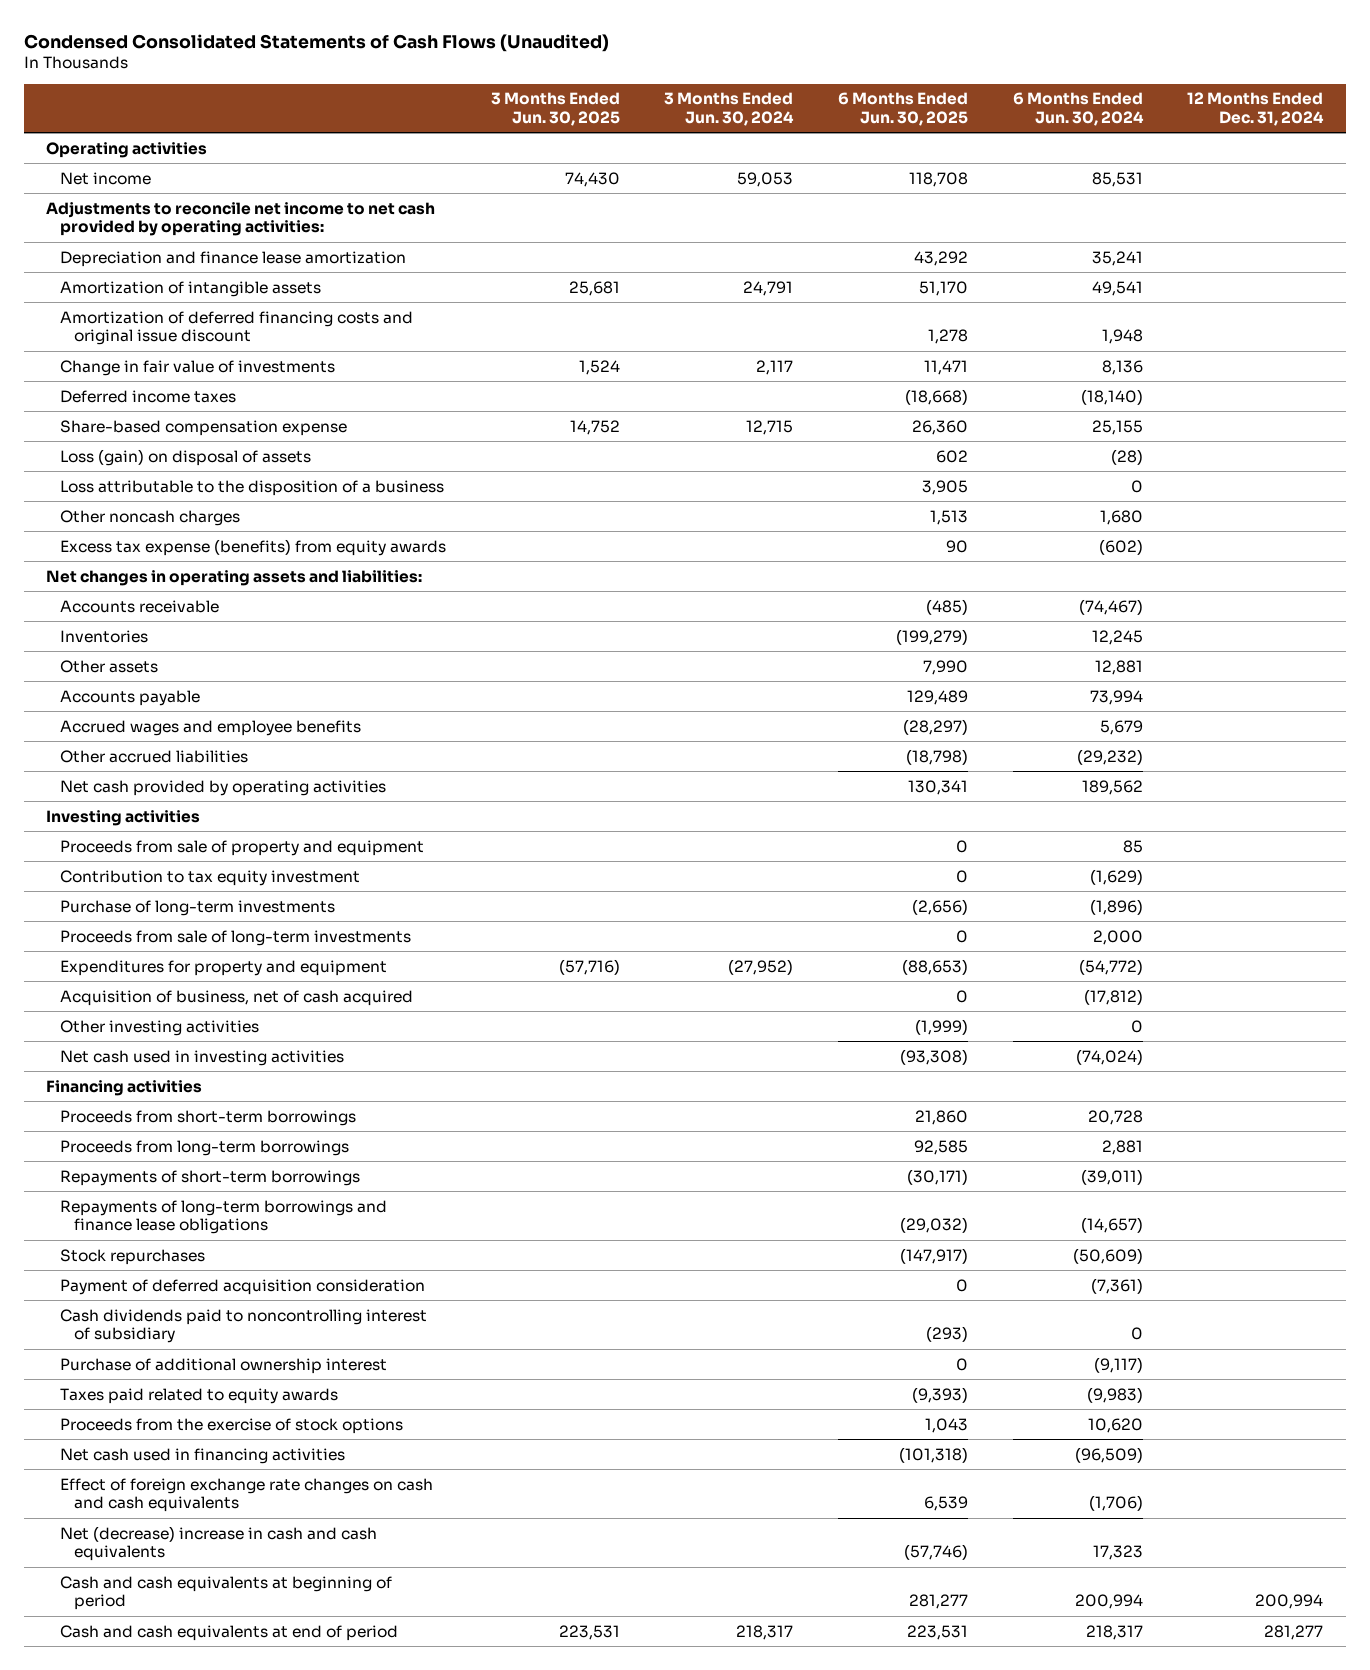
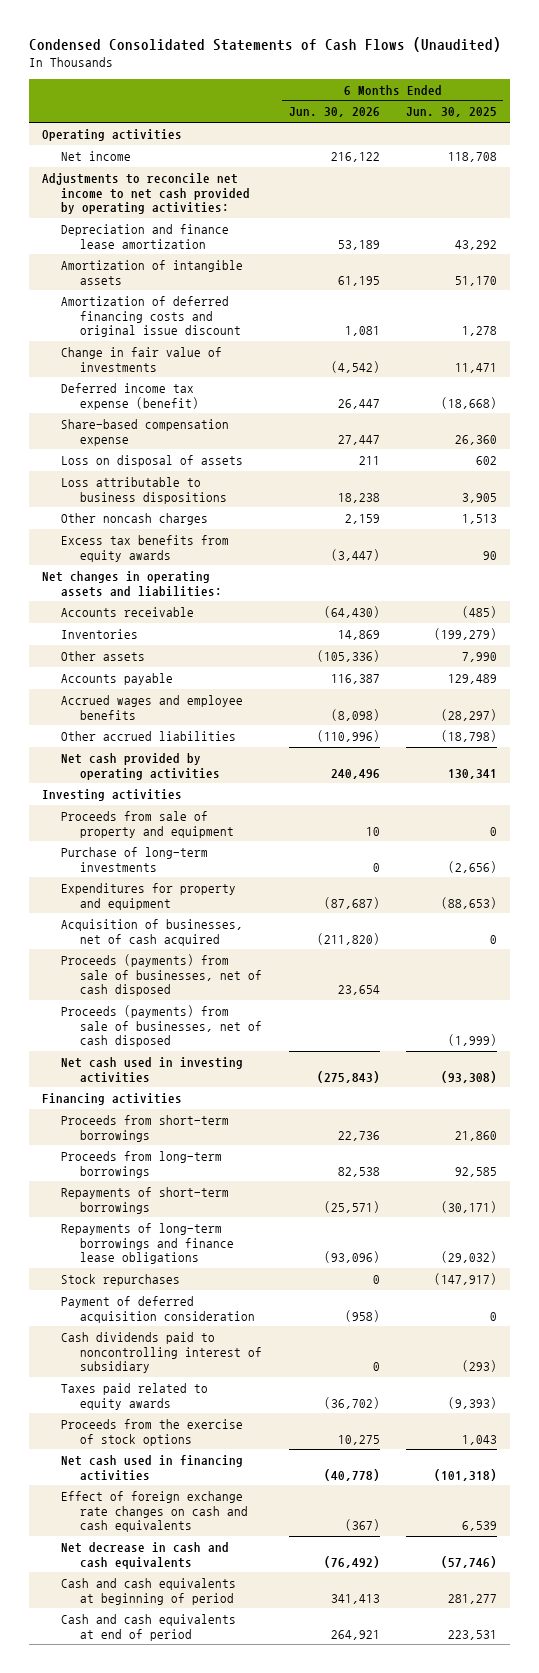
[490,92,620,126] 3 Months Ended Jun. 30, 2025 -> none
[664,92,795,126] 3 Months Ended Jun. 30, 2024 -> none
[1012,92,1144,126] 6 Months Ended Jun. 30, 2024 -> none
[1187,92,1325,126] 12 Months Ended Dec. 31, 2024 -> none
none -> [288,107,380,118] Jun. 30, 2026
[60,389,237,403] Deferred income taxes -> [61,382,200,410] Deferred income tax expense (benefit)
[60,448,312,466] Loss (gain) on disposal of assets -> [61,454,244,467] Loss on disposal of assets
[60,479,445,496] Loss attributable to the disposition of a business -> [61,476,228,504] Loss attributable to business dispositions
[60,538,447,556] Excess tax expense (benefits) from equity awards -> [61,534,230,562] Excess tax benefits from equity awards
[60,869,361,886] Contribution to tax equity investment -> none
[60,929,412,946] Proceeds from sale of long-term investments -> none
[60,989,414,1006] Acquisition of business, net of cash acquired -> [61,918,244,946] Acquisition of businesses, net of cash acquired
none -> [61,953,263,997] Proceeds (payments) from sale of businesses, net of cash disposed
[60,1019,260,1036] Other investing activities -> [61,1004,263,1048] Proceeds (payments) from sale of businesses, net of cash disposed
[60,1357,388,1374] Purchase of additional ownership interest -> none
[60,1525,378,1562] Net (decrease) increase in cash and cash equivalents -> [61,1541,230,1569] Net decrease in cash and cash equivalents

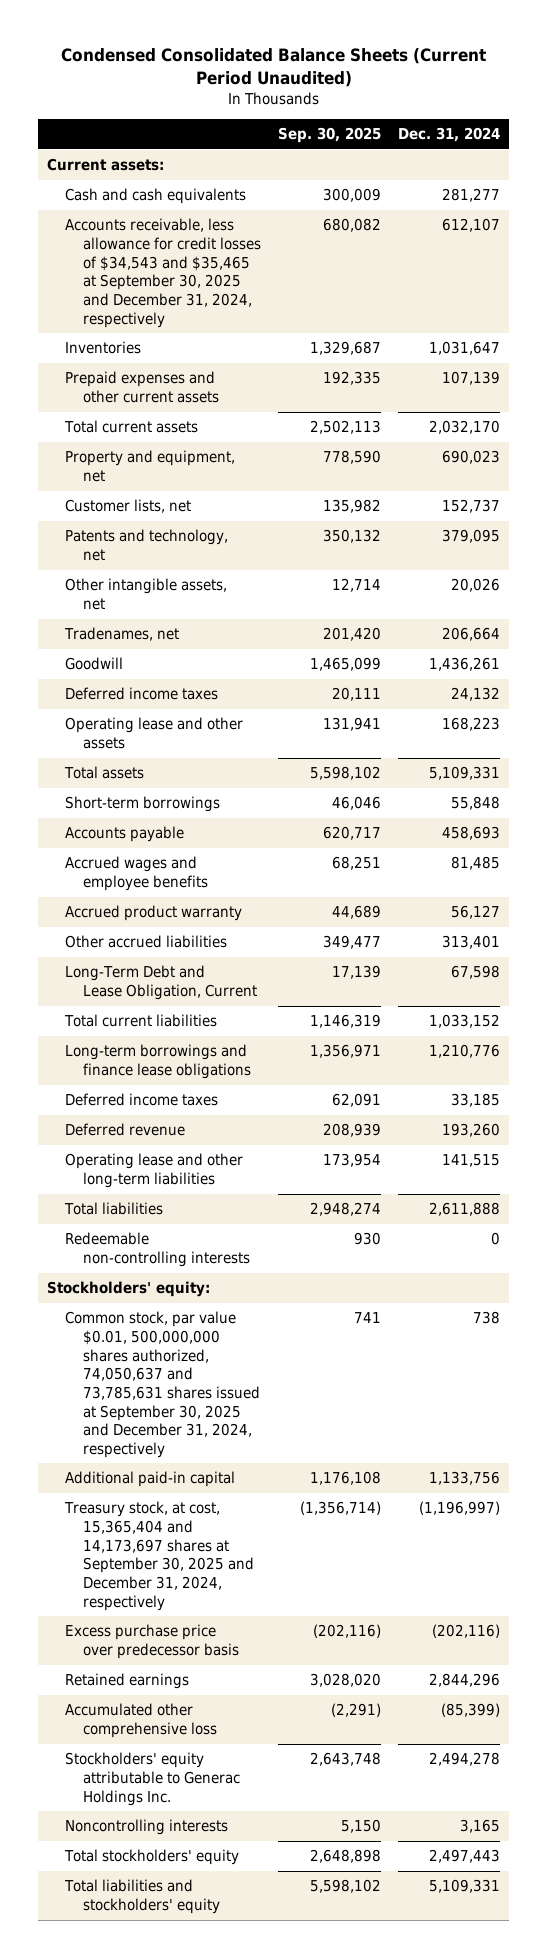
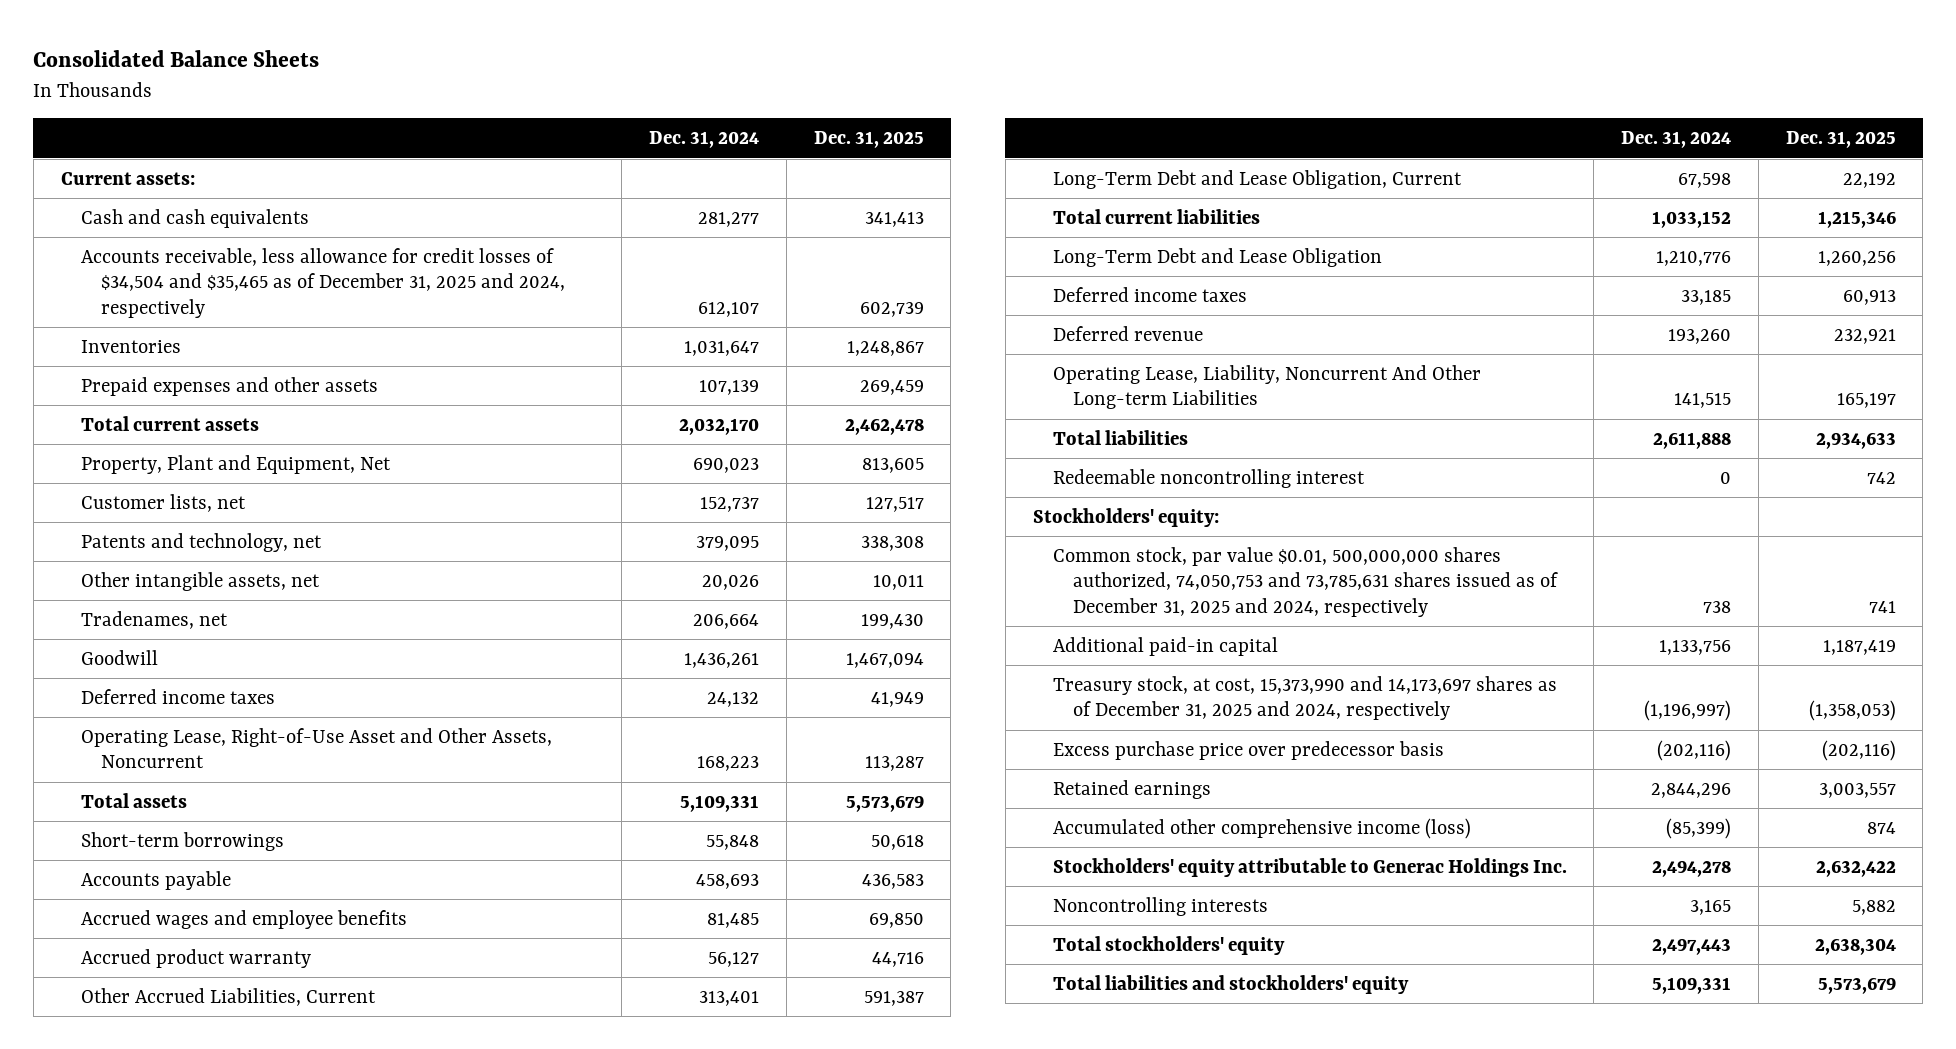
[60,48,486,88] Condensed Consolidated Balance Sheets (Current Period Unaudited) -> [33,50,320,68] Consolidated Balance Sheets
[278,127,382,144] Sep. 30, 2025 -> none
none -> [813,131,924,149] Dec. 31, 2025
[65,218,262,328] Accounts receivable, less allowance for credit losses of $34,543 and $35,465 at September 30, 2025 and December 31, 2024, respectively -> [80,247,565,318] Accounts receivable, less allowance for credit losses of $34,504 and $35,465 as of December 31, 2025 and 2024, respectively
[65,371,220,404] Prepaid expenses and other current assets -> [80,376,378,396] Prepaid expenses and other assets
[65,450,236,483] Property and equipment, net -> [80,454,391,474] Property, Plant and Equipment, Net
[65,717,244,750] Operating lease and other assets -> [80,727,552,769] Operating Lease, Right-of-Use Asset and Other Assets, Noncurrent
[65,935,228,949] Other accrued liabilities -> [80,987,376,1006] Other Accrued Liabilities, Current
[65,1044,252,1080] Long-term borrowings and finance lease obligations -> [1052,247,1382,267] Long-Term Debt and Lease Obligation
[65,1153,244,1189] Operating lease and other long-term liabilities -> [1052,364,1481,410] Operating Lease, Liability, Noncurrent And Other Long-term Liabilities
[65,1232,251,1268] Redeemable non-controlling interests -> [1052,468,1365,488] Redeemable noncontrolling interest
[65,1311,261,1458] Common stock, par value $0.01, 500,000,000 shares authorized, 74,050,637 and 73,785,631 shares issued at September 30, 2025 and December 31, 2024, respectively -> [1052,546,1558,617] Common stock, par value $0.01, 500,000,000 shares authorized, 74,050,753 and 73,785,631 shares issued as of December 31, 2025 and 2024, respectively
[64,1501,255,1611] Treasury stock, at cost, 15,365,404 and 14,173,697 shares at September 30, 2025 and December 31, 2024, respectively -> [1052,675,1557,721] Treasury stock, at cost, 15,373,990 and 14,173,697 shares as of December 31, 2025 and 2024, respectively
[65,1703,218,1739] Accumulated other comprehensive loss -> [1052,817,1471,839] Accumulated other comprehensive income (loss)

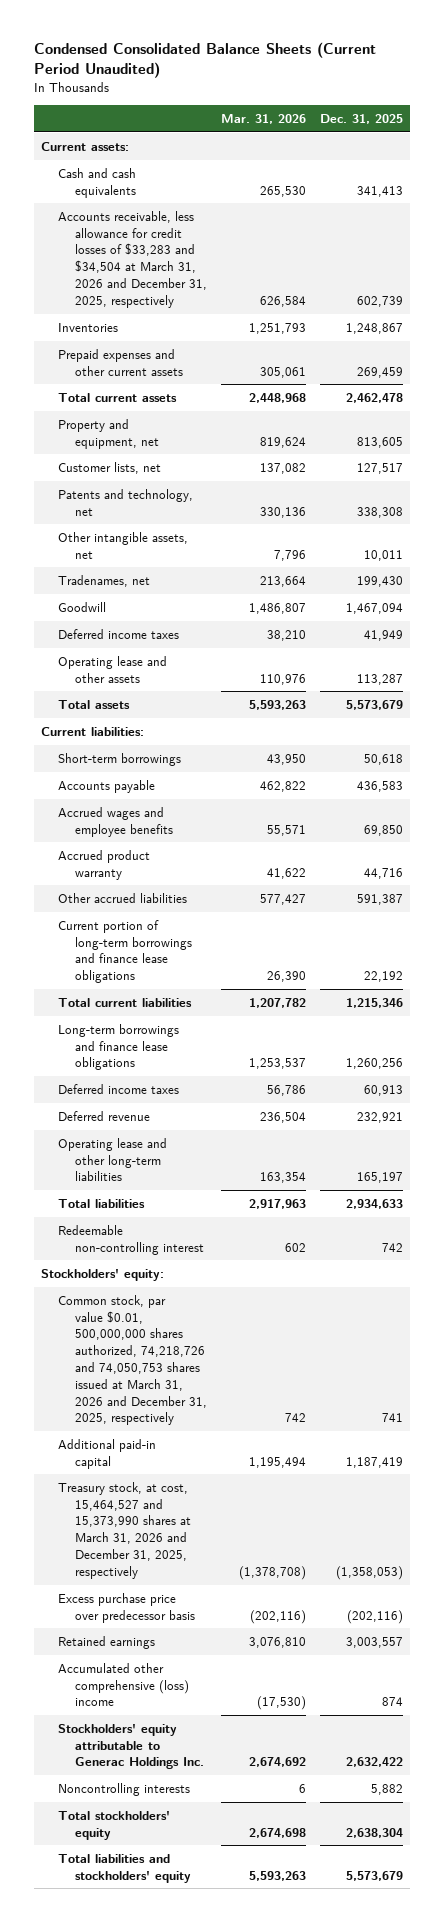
[33,50,320,68] Consolidated Balance Sheets -> [33,41,376,79] Condensed Consolidated Balance Sheets (Current Period Unaudited)
[649,131,760,149] Dec. 31, 2024 -> none
none -> [220,114,306,125] Mar. 31, 2026
[80,247,565,318] Accounts receivable, less allowance for credit losses of $34,504 and $35,465 as of December 31, 2025 and 2024, respectively -> [57,210,207,308] Accounts receivable, less allowance for credit losses of $33,283 and $34,504 at March 31, 2026 and December 31, 2025, respectively
[80,376,378,396] Prepaid expenses and other assets -> [57,348,183,376] Prepaid expenses and other current assets
[80,454,391,474] Property, Plant and Equipment, Net -> [57,418,159,449] Property and equipment, net
[80,727,552,769] Operating Lease, Right-of-Use Asset and Other Assets, Noncurrent -> [57,655,167,683] Operating lease and other assets
none -> [40,726,144,736] Current liabilities:
[80,987,376,1006] Other Accrued Liabilities, Current -> [57,892,187,903] Other accrued liabilities
[1052,169,1462,189] Long-Term Debt and Lease Obligation, Current -> [57,919,192,984] Current portion of long-term borrowings and finance lease obligations
[1052,247,1382,267] Long-Term Debt and Lease Obligation -> [57,1023,179,1071] Long-term borrowings and finance lease obligations
[1052,364,1481,410] Operating Lease, Liability, Noncurrent And Other Long-term Liabilities -> [57,1137,167,1182] Operating lease and other long-term liabilities
[1052,468,1365,488] Redeemable noncontrolling interest -> [57,1224,204,1255] Redeemable non-controlling interest
[1052,546,1558,617] Common stock, par value $0.01, 500,000,000 shares authorized, 74,050,753 and 73,785,631 shares issued as of December 31, 2025 and 2024, respectively -> [57,1294,207,1426] Common stock, par value $0.01, 500,000,000 shares authorized, 74,218,726 and 74,050,753 shares issued at March 31, 2026 and December 31, 2025, respectively
[1052,675,1557,721] Treasury stock, at cost, 15,373,990 and 14,173,697 shares as of December 31, 2025 and 2024, respectively -> [57,1481,191,1579] Treasury stock, at cost, 15,464,527 and 15,373,990 shares at March 31, 2026 and December 31, 2025, respectively
[1052,817,1471,839] Accumulated other comprehensive income (loss) -> [57,1662,189,1707] Accumulated other comprehensive (loss) income

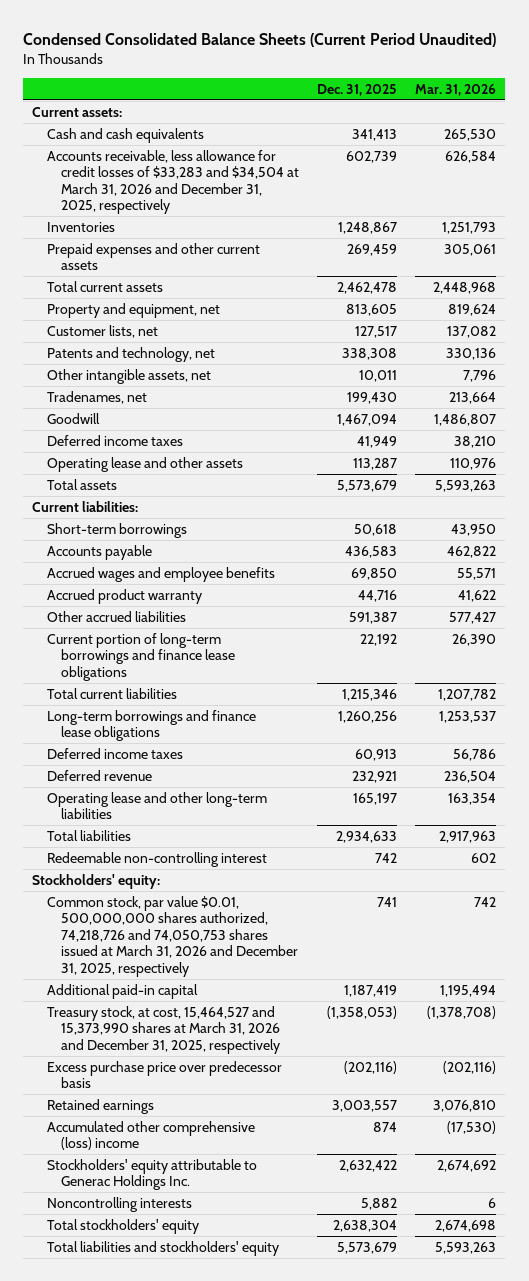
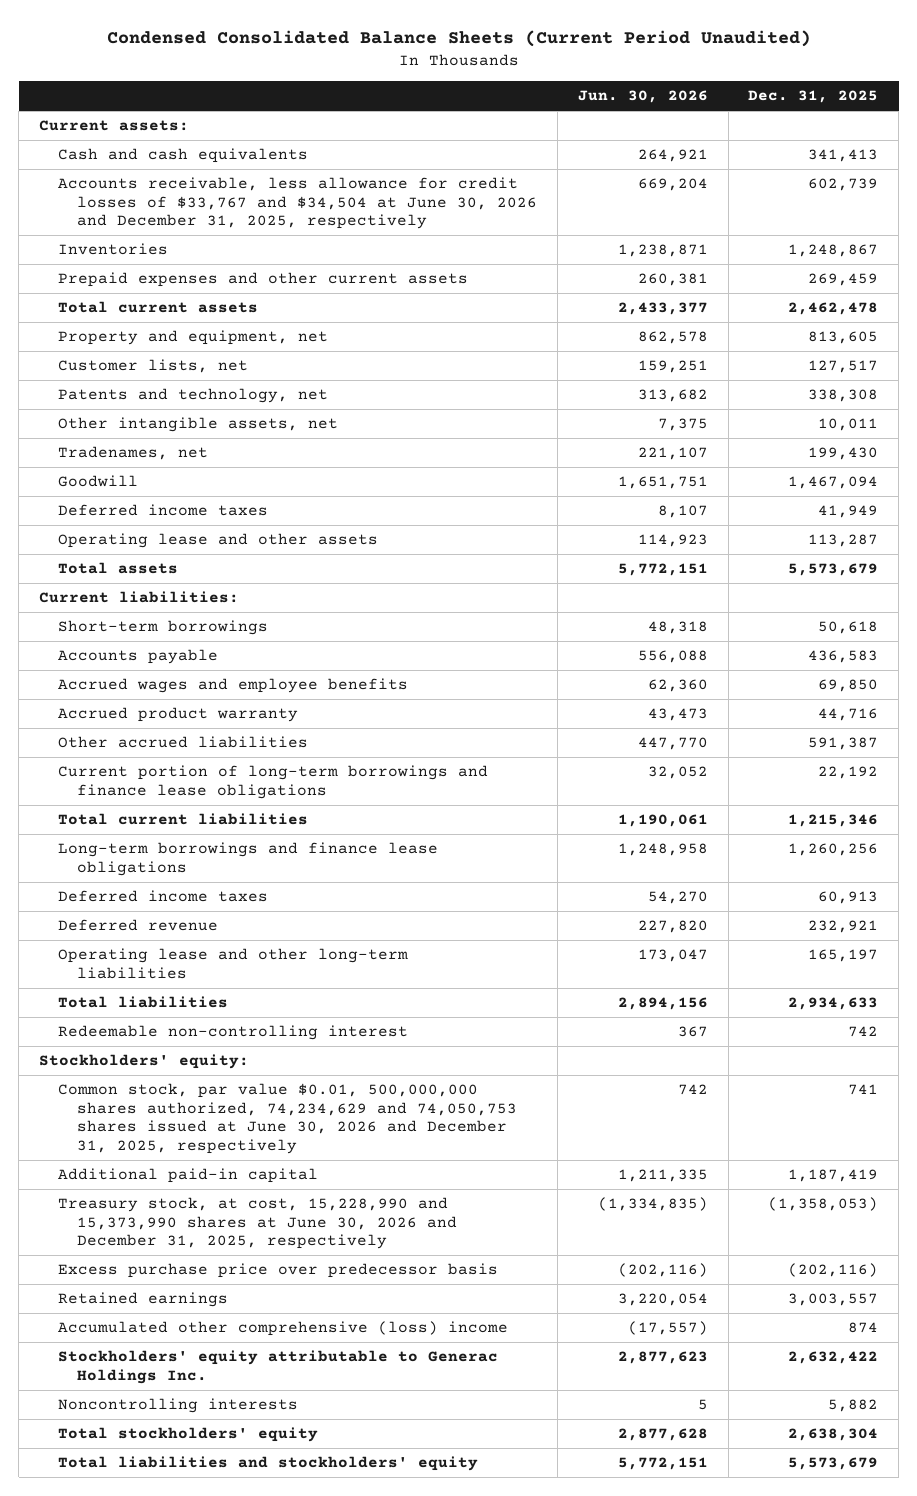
[415,84,497,97] Mar. 31, 2026 -> none
none -> [577,90,708,104] Jun. 30, 2026
[46,149,300,215] Accounts receivable, less allowance for credit losses of $33,283 and $34,504 at March 31, 2026 and December 31, 2025, respectively -> [58,177,538,230] Accounts receivable, less allowance for credit losses of $33,767 and $34,504 at June 30, 2026 and December 31, 2025, respectively
[46,895,299,977] Common stock, par value $0.01, 500,000,000 shares authorized, 74,218,726 and 74,050,753 shares issued at March 31, 2026 and December 31, 2025, respectively -> [58,1083,518,1154] Common stock, par value $0.01, 500,000,000 shares authorized, 74,234,629 and 74,050,753 shares issued at June 30, 2026 and December 31, 2025, respectively
[46,1005,281,1054] Treasury stock, at cost, 15,464,527 and 15,373,990 shares at March 31, 2026 and December 31, 2025, respectively -> [58,1197,458,1250] Treasury stock, at cost, 15,228,990 and 15,373,990 shares at June 30, 2026 and December 31, 2025, respectively

